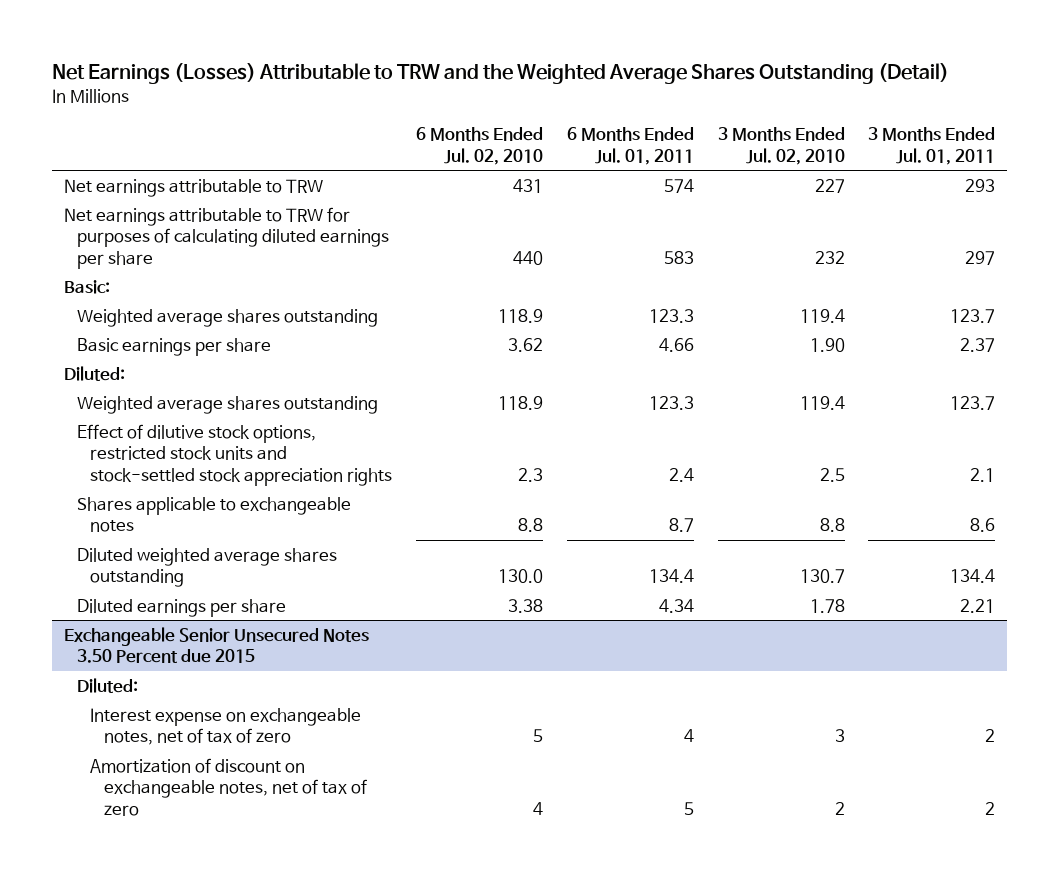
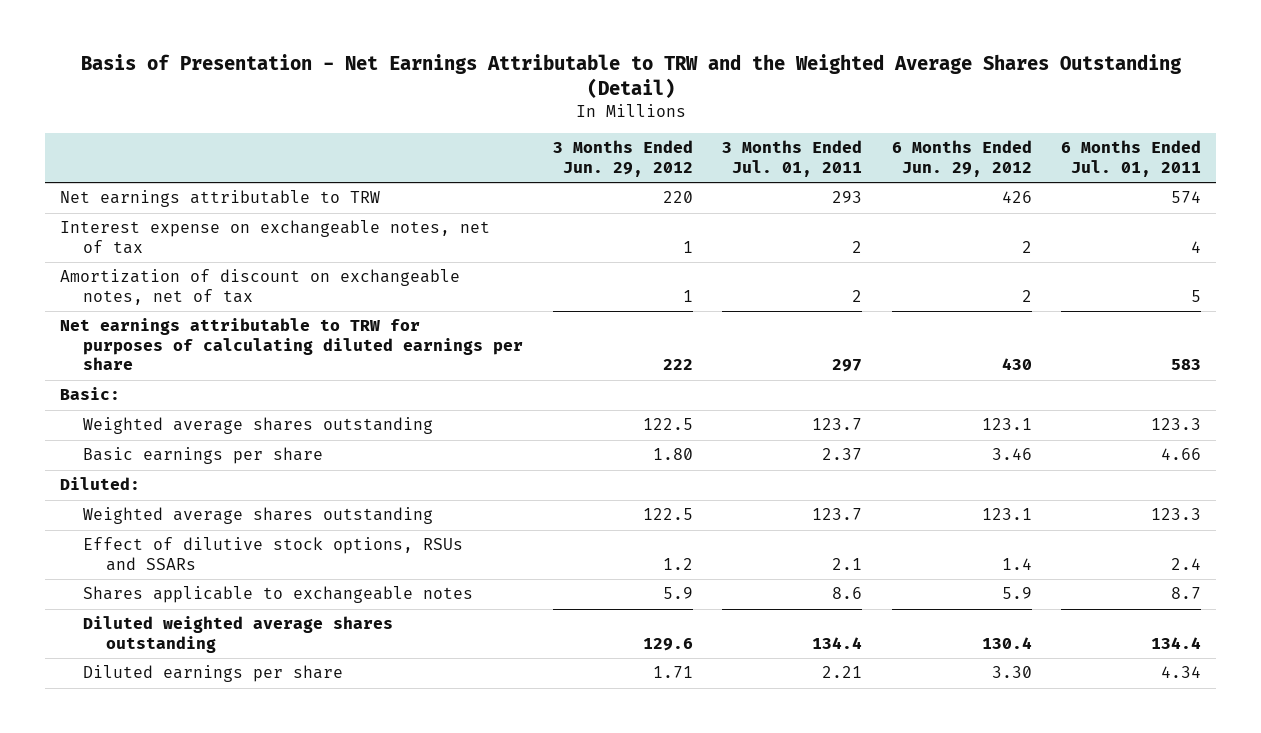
[52,63,950,85] Net Earnings (Losses) Attributable to TRW and the Weighted Average Shares Outstanding (Detail) -> [80,54,1181,99] Basis of Presentation - Net Earnings Attributable to TRW and the Weighted Average Shares Outstanding (Detail)
[416,127,544,165] 6 Months Ended Jul. 02, 2010 -> none
[717,127,845,165] 3 Months Ended Jul. 02, 2010 -> none
none -> [552,140,693,177] 3 Months Ended Jun. 29, 2012
none -> [891,140,1032,177] 6 Months Ended Jun. 29, 2012
none -> [60,220,491,254] Interest expense on exchangeable notes, net of tax
none -> [60,269,461,305] Amortization of discount on exchangeable notes, net of tax
[77,423,393,486] Effect of dilutive stock options, restricted stock units and stock-settled stock appreciation rights -> [83,537,464,571] Effect of dilutive stock options, RSUs and SSARs
[64,626,370,664] Exchangeable Senior Unsecured Notes 3.50 Percent due 2015 -> none
[77,677,139,693] Diluted: -> none
[90,707,362,746] Interest expense on exchangeable notes, net of tax of zero -> none
[90,757,367,816] Amortization of discount on exchangeable notes, net of tax of zero -> none

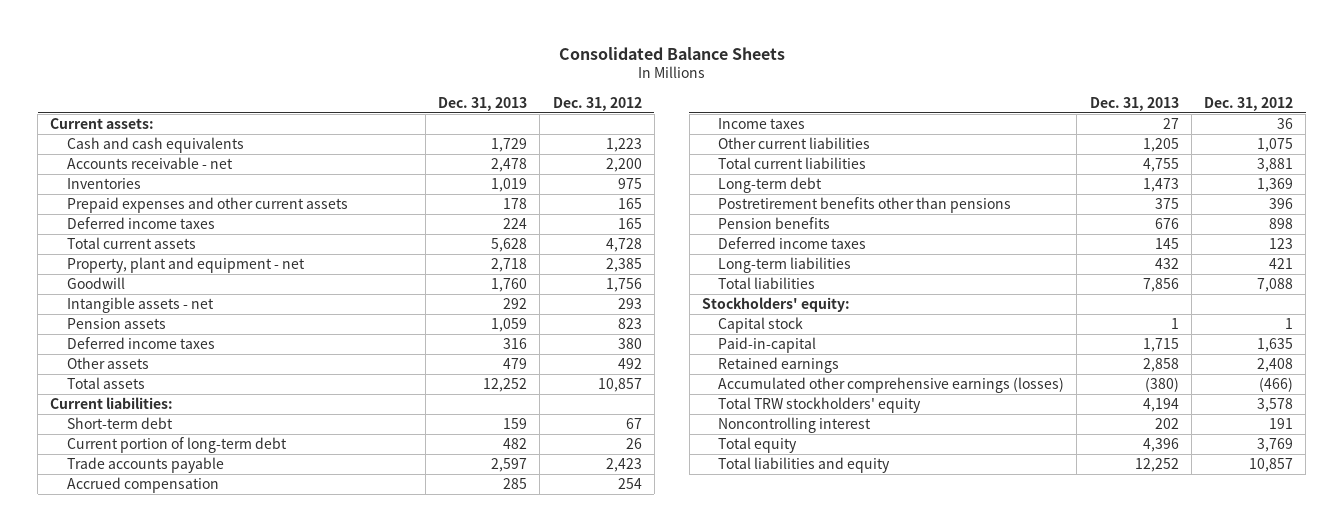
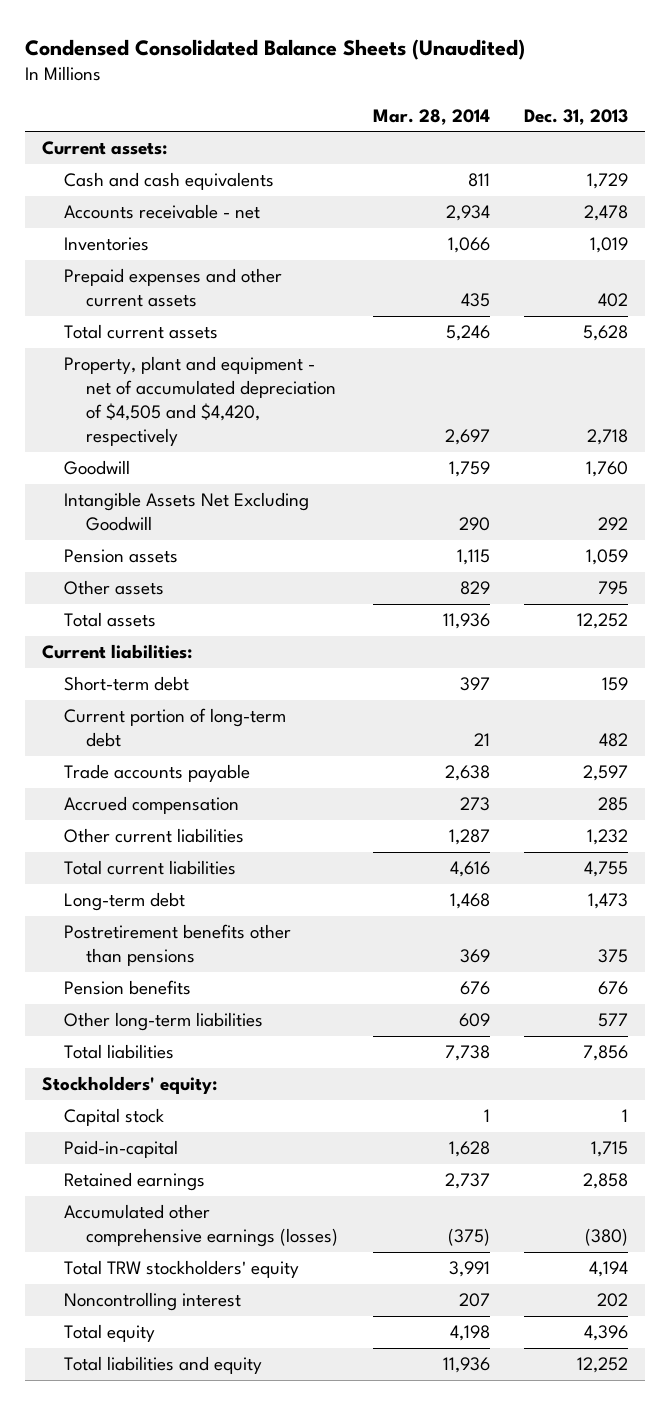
[558,46,785,60] Consolidated Balance Sheets -> [25,38,526,60] Condensed Consolidated Balance Sheets (Unaudited)
[552,96,642,111] Dec. 31, 2012 -> none
none -> [372,108,490,125] Mar. 28, 2014
[66,217,215,230] Deferred income taxes -> none
[503,198,528,210] 178 -> [598,293,629,308] 402
[66,257,305,274] Property, plant and equipment - net -> [64,356,337,447] Property, plant and equipment - net of accumulated depreciation of $4,505 and $4,420, respectively
[66,297,214,314] Intangible assets - net -> [64,492,310,532] Intangible Assets Net Excluding Goodwill
[66,337,215,350] Deferred income taxes -> none
[503,358,528,370] 479 -> [598,581,629,596] 795
[718,118,806,130] Income taxes -> none
[1142,138,1179,153] 1,205 -> [587,829,629,846] 1,232
[718,237,867,250] Deferred income taxes -> none
[718,257,852,274] Long-term liabilities -> [64,1012,264,1032] Other long-term liabilities
[1154,258,1179,270] 432 -> [598,1013,629,1028] 577

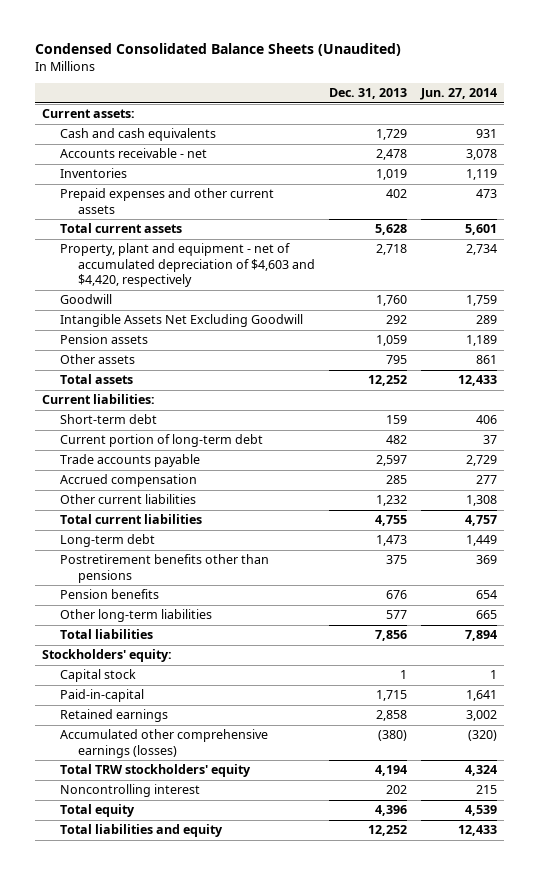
[372,108,490,125] Mar. 28, 2014 -> none
none -> [419,88,497,101] Jun. 27, 2014
[64,356,337,447] Property, plant and equipment - net of accumulated depreciation of $4,505 and $4,420, respectively -> [60,243,316,288] Property, plant and equipment - net of accumulated depreciation of $4,603 and $4,420, respectively

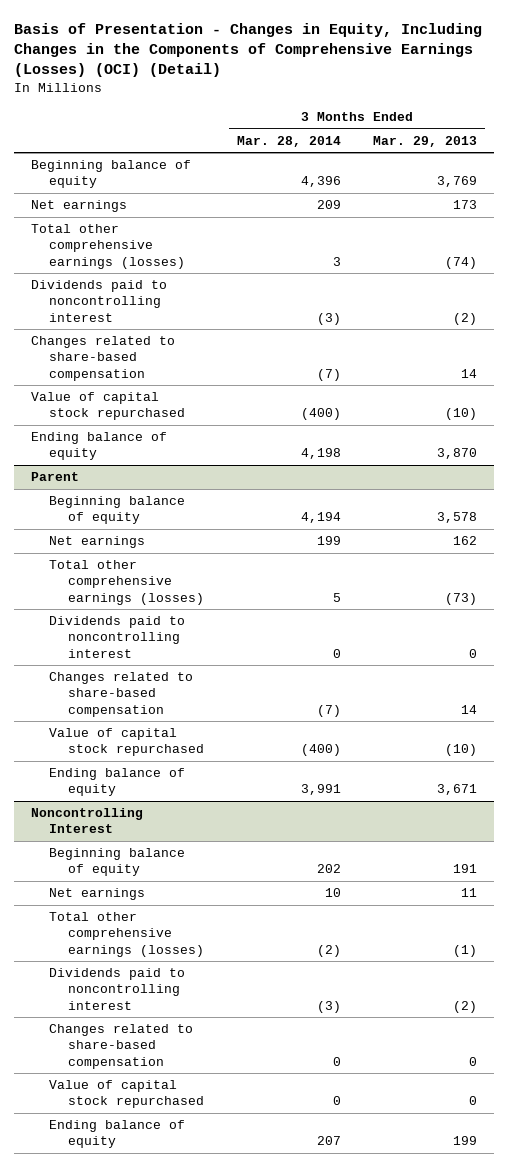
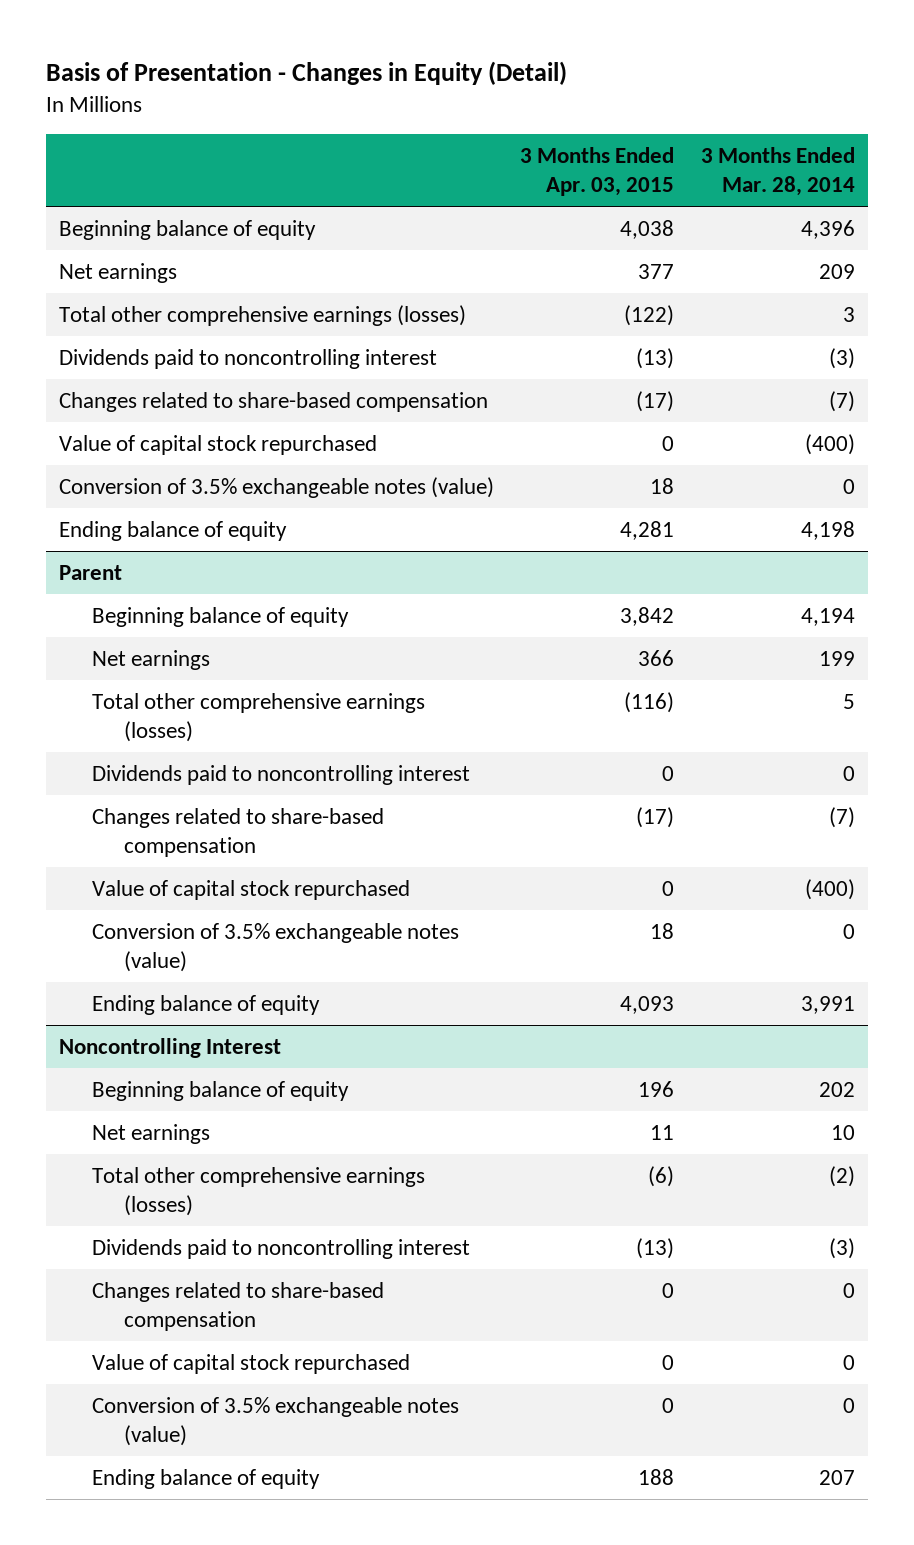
[14,23,483,78] Basis of Presentation - Changes in Equity, Including Changes in the Components of Comprehensive Earnings (Losses) (OCI) (Detail) -> [45,60,567,85] Basis of Presentation - Changes in Equity (Detail)
[373,135,478,147] Mar. 29, 2013 -> none
none -> [520,147,675,197] 3 Months Ended Apr. 03, 2015
none -> [58,476,494,498] Conversion of 3.5% exchangeable notes (value)
none -> [91,922,459,972] Conversion of 3.5% exchangeable notes (value)
none -> [91,1396,459,1446] Conversion of 3.5% exchangeable notes (value)

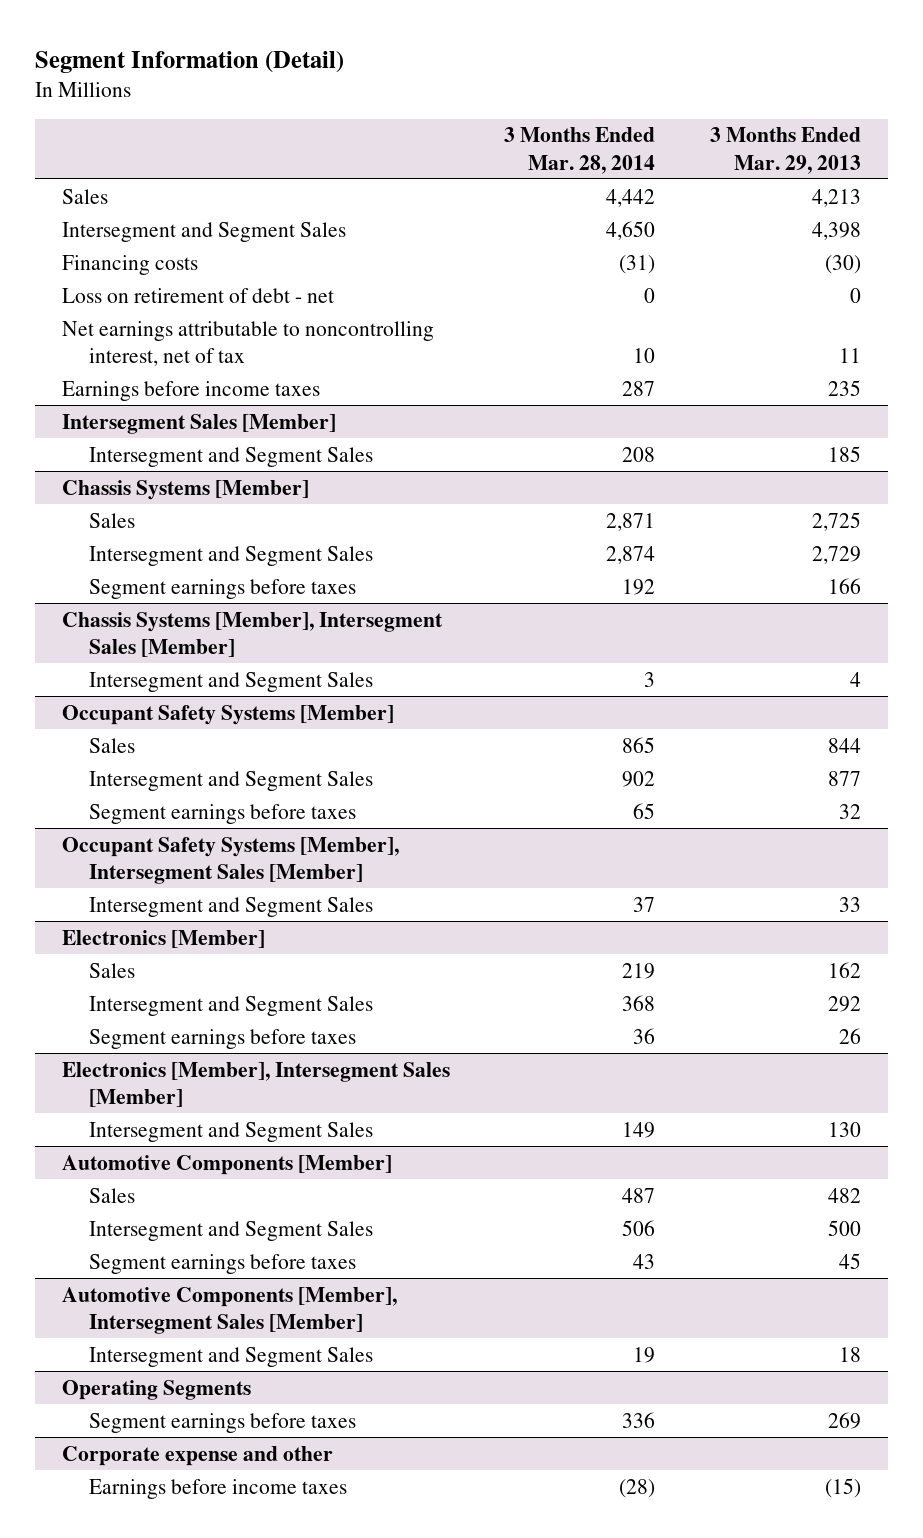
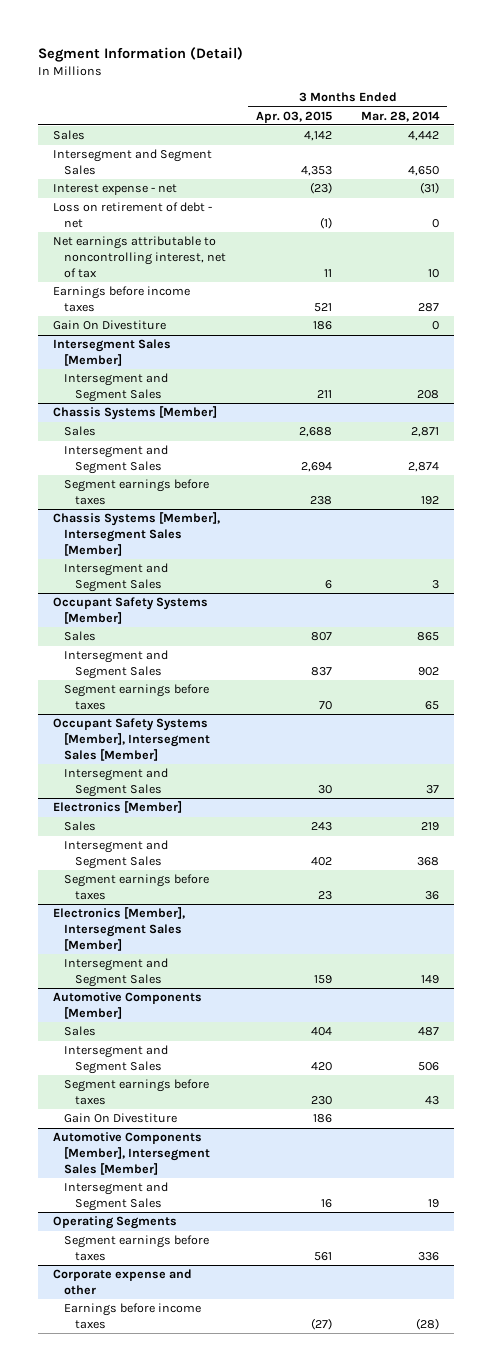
[709,127,861,174] 3 Months Ended Mar. 29, 2013 -> none
none -> [255,110,332,123] Apr. 03, 2015
[62,254,199,275] Financing costs -> [52,184,177,196] Interest expense - net
none -> [52,320,166,331] Gain On Divestiture
none -> [63,1113,177,1124] Gain On Divestiture

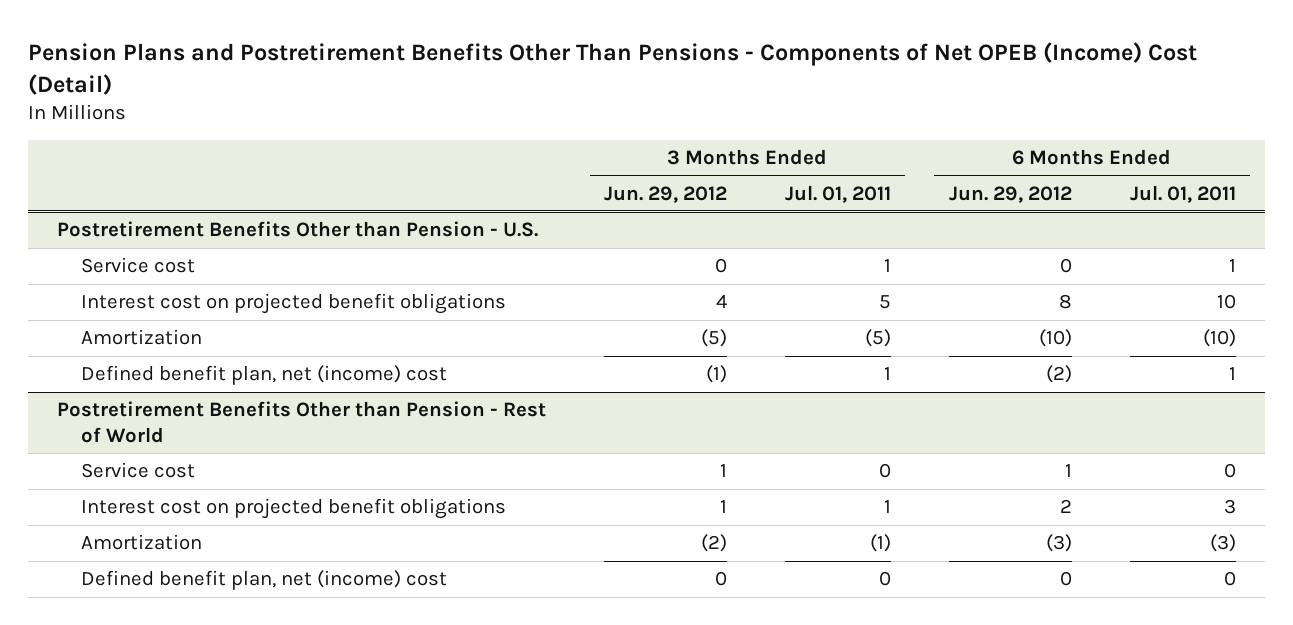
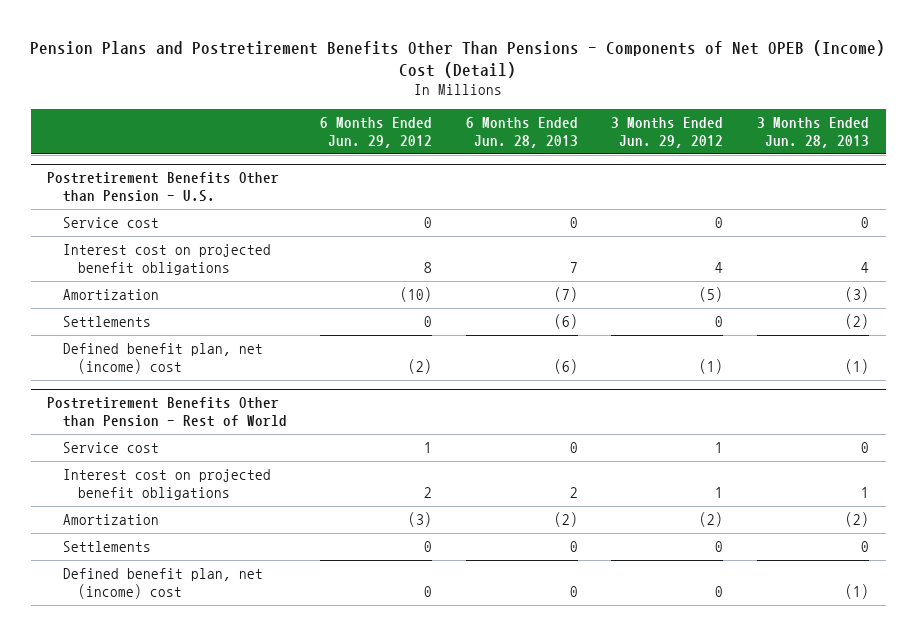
[784,184,891,203] Jul. 01, 2011 -> none
[1129,184,1236,203] Jul. 01, 2011 -> none
none -> [465,116,578,148] 6 Months Ended Jun. 28, 2013
none -> [756,116,869,148] 3 Months Ended Jun. 28, 2013
none -> [62,316,151,328] Settlements
none -> [62,541,151,553] Settlements

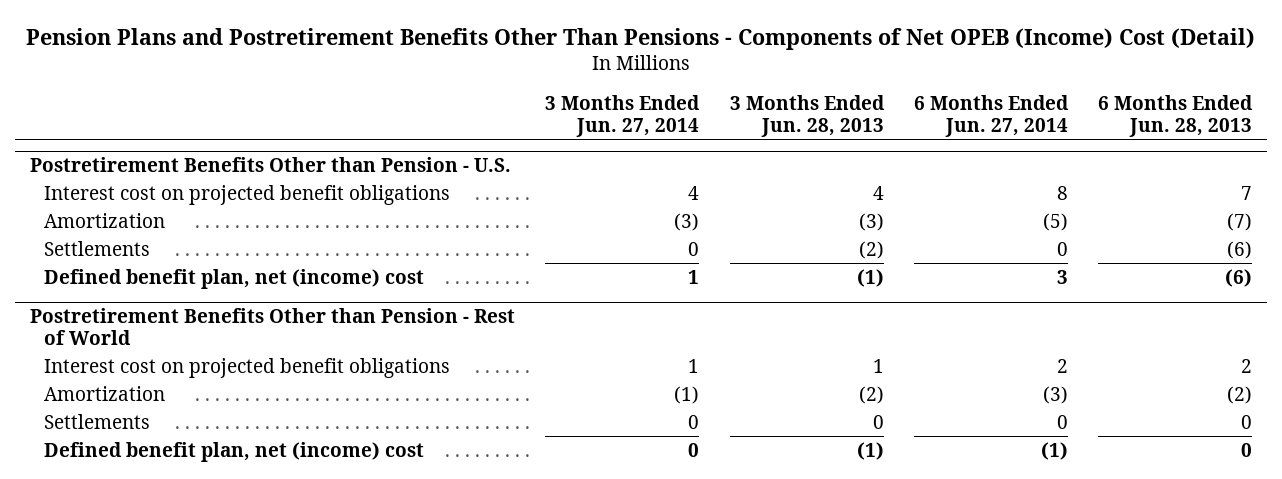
[320,116,433,148] 6 Months Ended Jun. 29, 2012 -> none
[611,116,724,148] 3 Months Ended Jun. 29, 2012 -> none
none -> [545,94,701,137] 3 Months Ended Jun. 27, 2014
none -> [913,94,1069,137] 6 Months Ended Jun. 27, 2014
[62,217,159,229] Service cost -> none
[62,442,159,454] Service cost -> none

